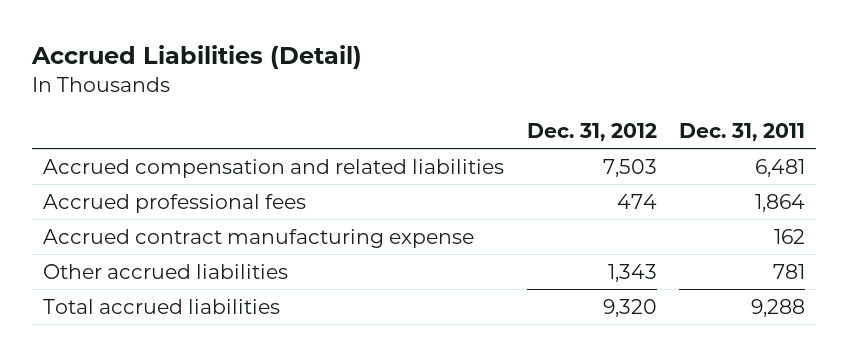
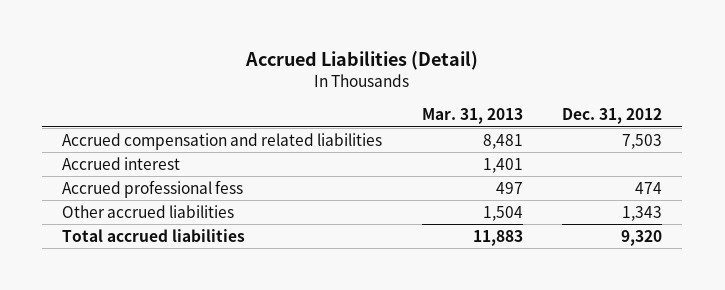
[678,122,805,141] Dec. 31, 2011 -> none
none -> [421,108,523,125] Mar. 31, 2013
[43,228,475,248] Accrued contract manufacturing expense -> none
none -> [62,156,181,170] Accrued interest
[43,193,307,213] Accrued professional fees -> [62,179,244,198] Accrued professional fess

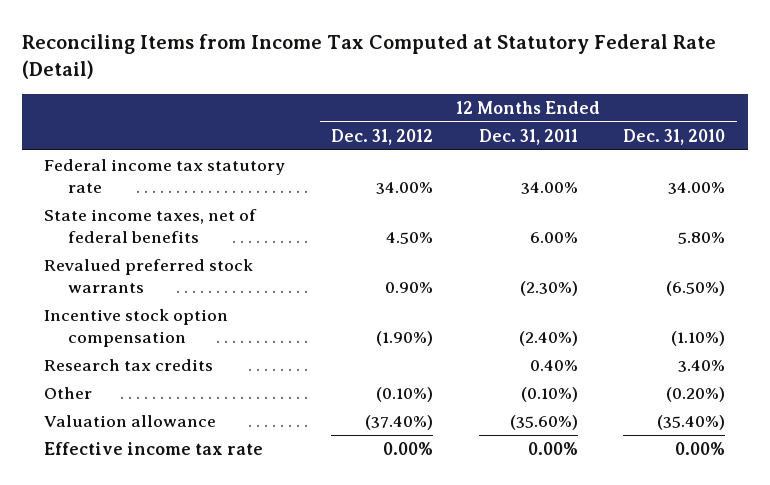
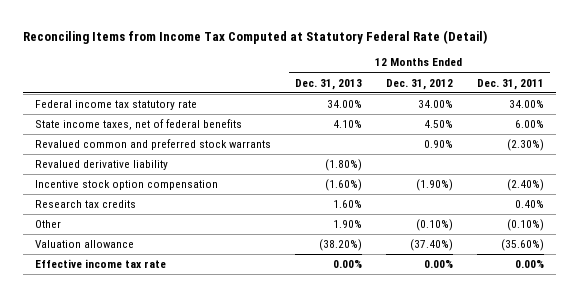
[623,128,726,145] Dec. 31, 2010 -> none
none -> [294,78,362,90] Dec. 31, 2013
[44,259,254,293] Revalued preferred stock warrants -> [35,139,272,151] Revalued common and preferred stock warrants
none -> [35,160,169,171] Revalued derivative liability

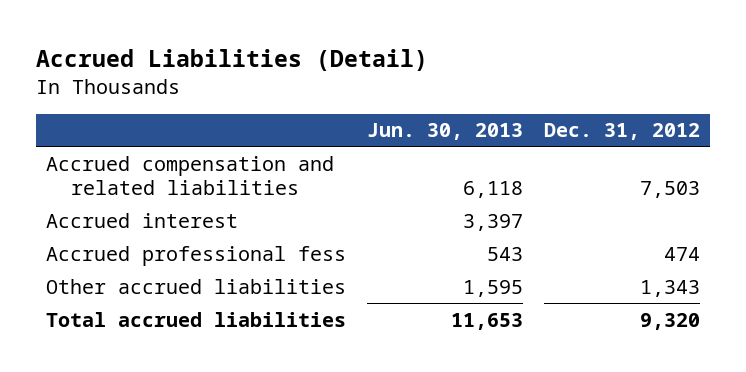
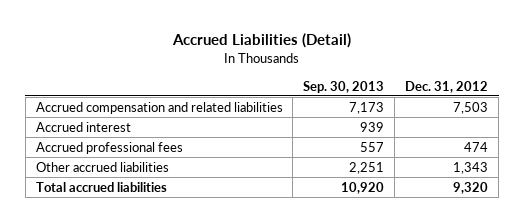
[366,123,523,141] Jun. 30, 2013 -> none
none -> [303,80,385,93] Sep. 30, 2013
[46,245,347,266] Accrued professional fess -> [35,141,183,154] Accrued professional fees

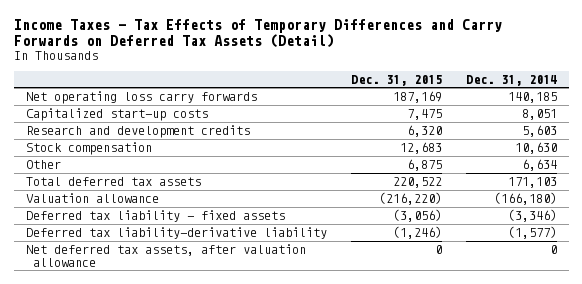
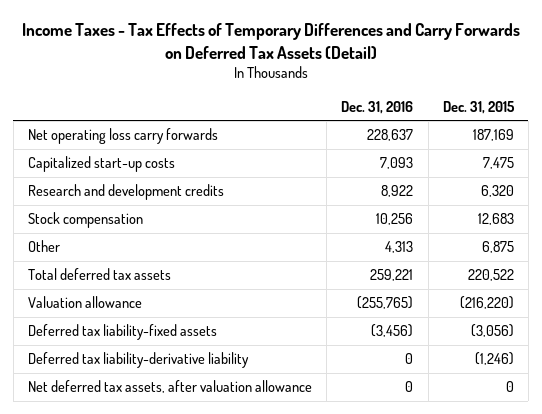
[465,74,557,86] Dec. 31, 2014 -> none
none -> [341,100,414,114] Dec. 31, 2016
[25,210,285,223] Deferred tax liability - fixed assets -> [28,324,218,341] Deferred tax liability-fixed assets

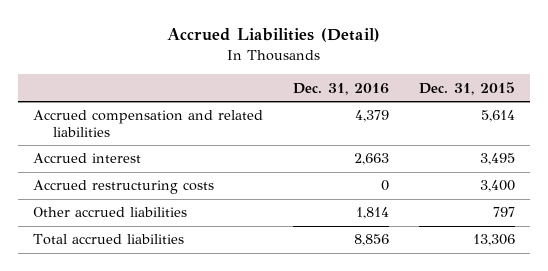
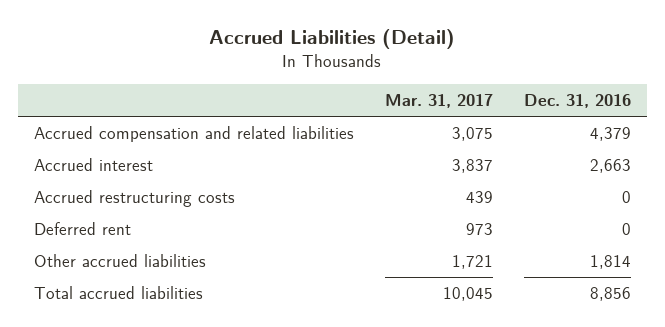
[419,81,516,95] Dec. 31, 2015 -> none
none -> [384,94,493,109] Mar. 31, 2017
none -> [33,221,131,235] Deferred rent

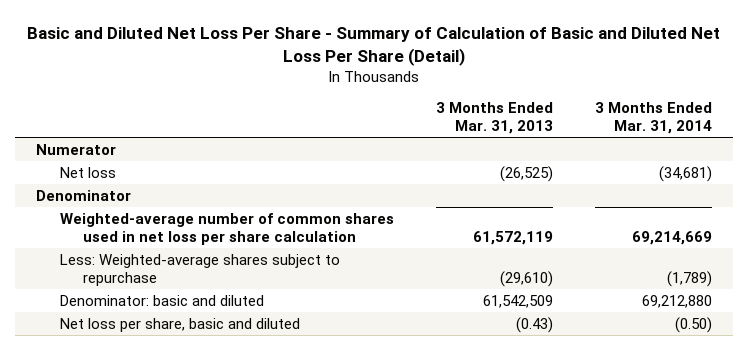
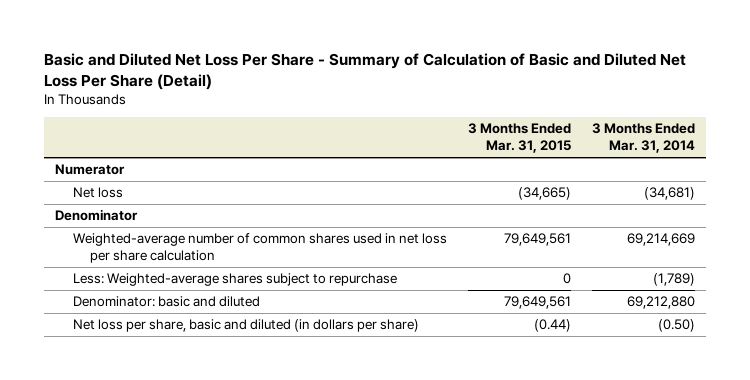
[435,102,553,135] 3 Months Ended Mar. 31, 2013 -> none
none -> [468,123,572,154] 3 Months Ended Mar. 31, 2015
[59,317,300,332] Net loss per share, basic and diluted -> [72,319,419,333] Net loss per share, basic and diluted (in dollars per share)

